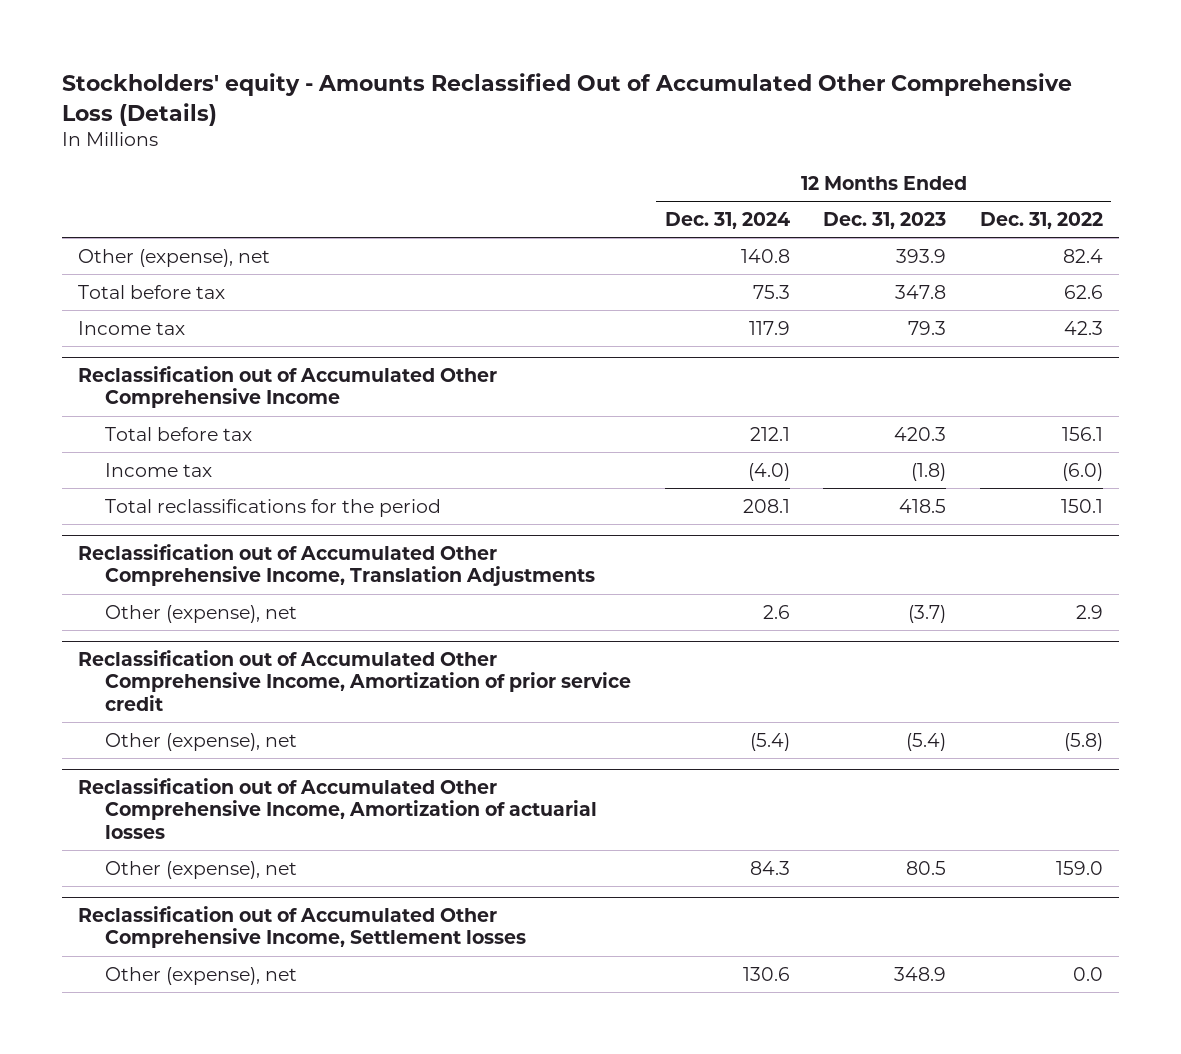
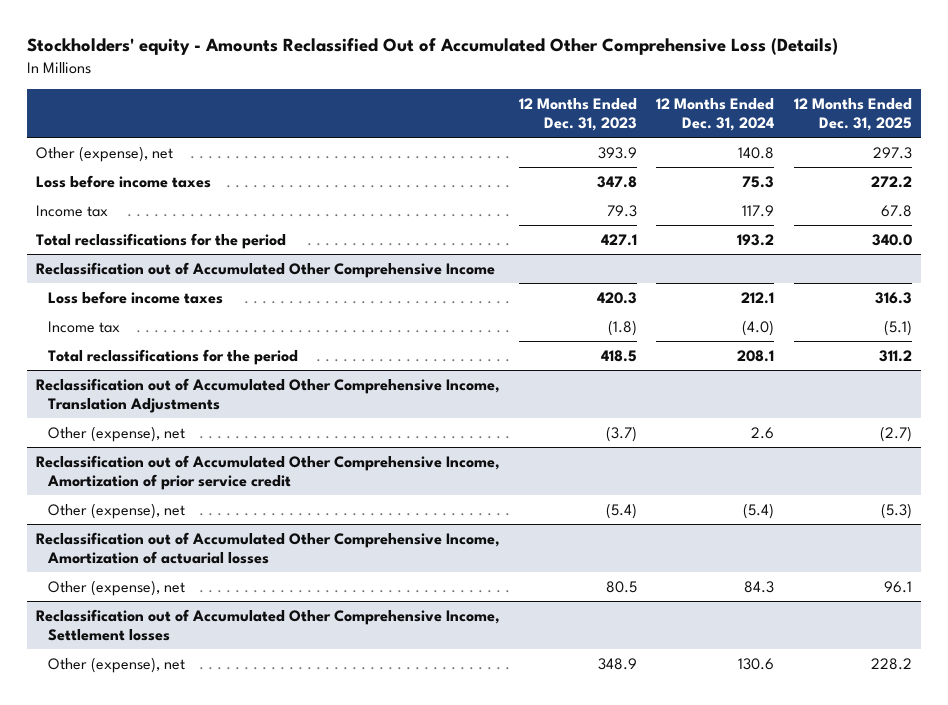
[979,212,1103,230] Dec. 31, 2022 -> none
none -> [793,97,912,132] 12 Months Ended Dec. 31, 2025
[78,284,226,299] Total before tax -> [36,174,212,188] Loss before income taxes
none -> [36,232,287,249] Total reclassifications for the period
[105,426,253,441] Total before tax -> [47,290,223,304] Loss before income taxes

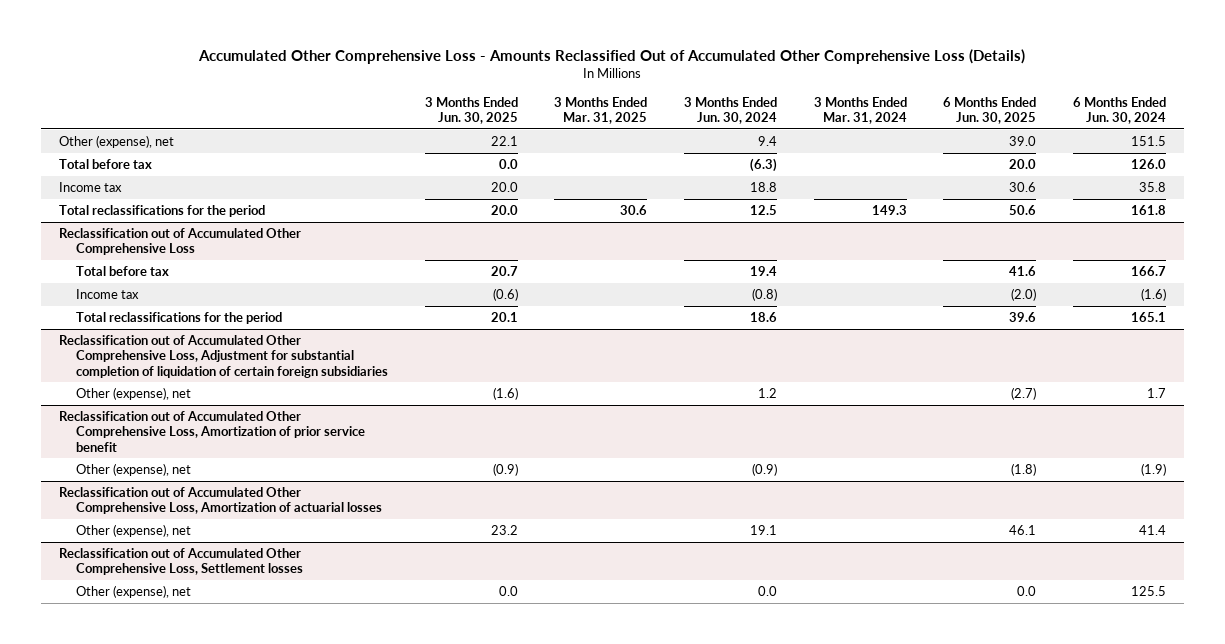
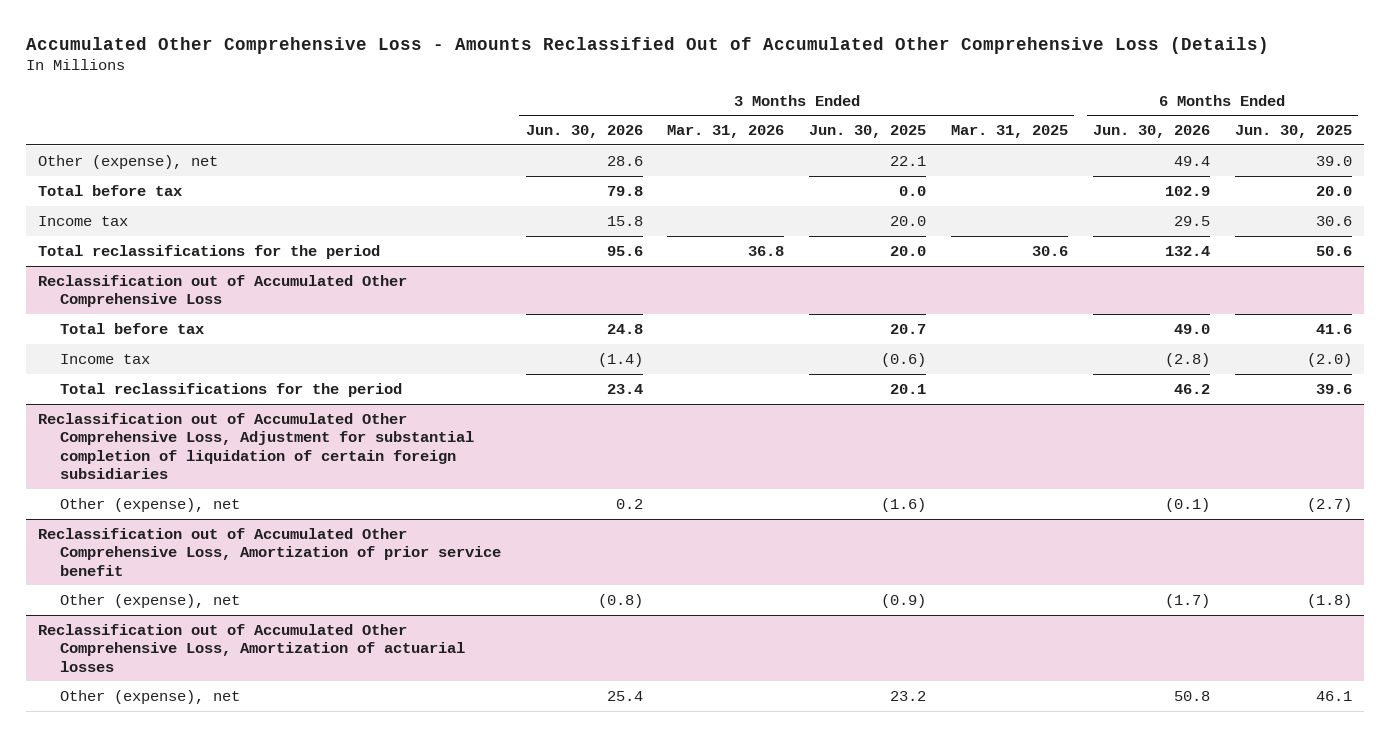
[683,96,777,125] 3 Months Ended Jun. 30, 2024 -> none
[813,96,907,125] 3 Months Ended Mar. 31, 2024 -> none
[1072,96,1166,125] 6 Months Ended Jun. 30, 2024 -> none
none -> [525,125,643,139] Jun. 30, 2026
none -> [667,125,785,139] Mar. 31, 2026
none -> [1093,125,1211,139] Jun. 30, 2026
[59,547,304,576] Reclassification out of Accumulated Other Comprehensive Loss, Settlement losses -> none
[76,584,192,598] Other (expense), net -> none

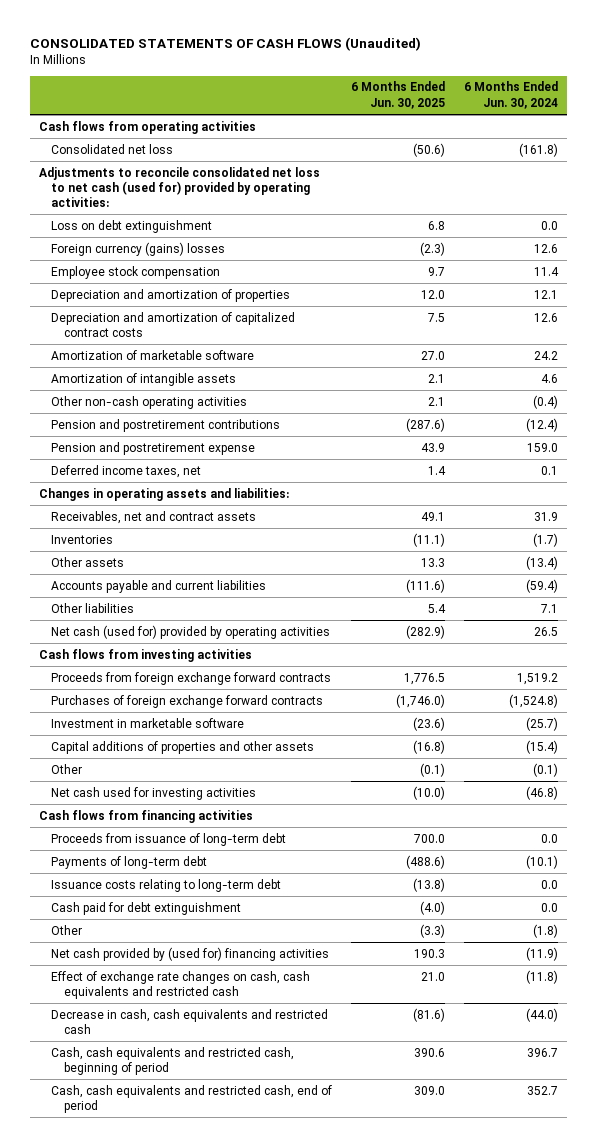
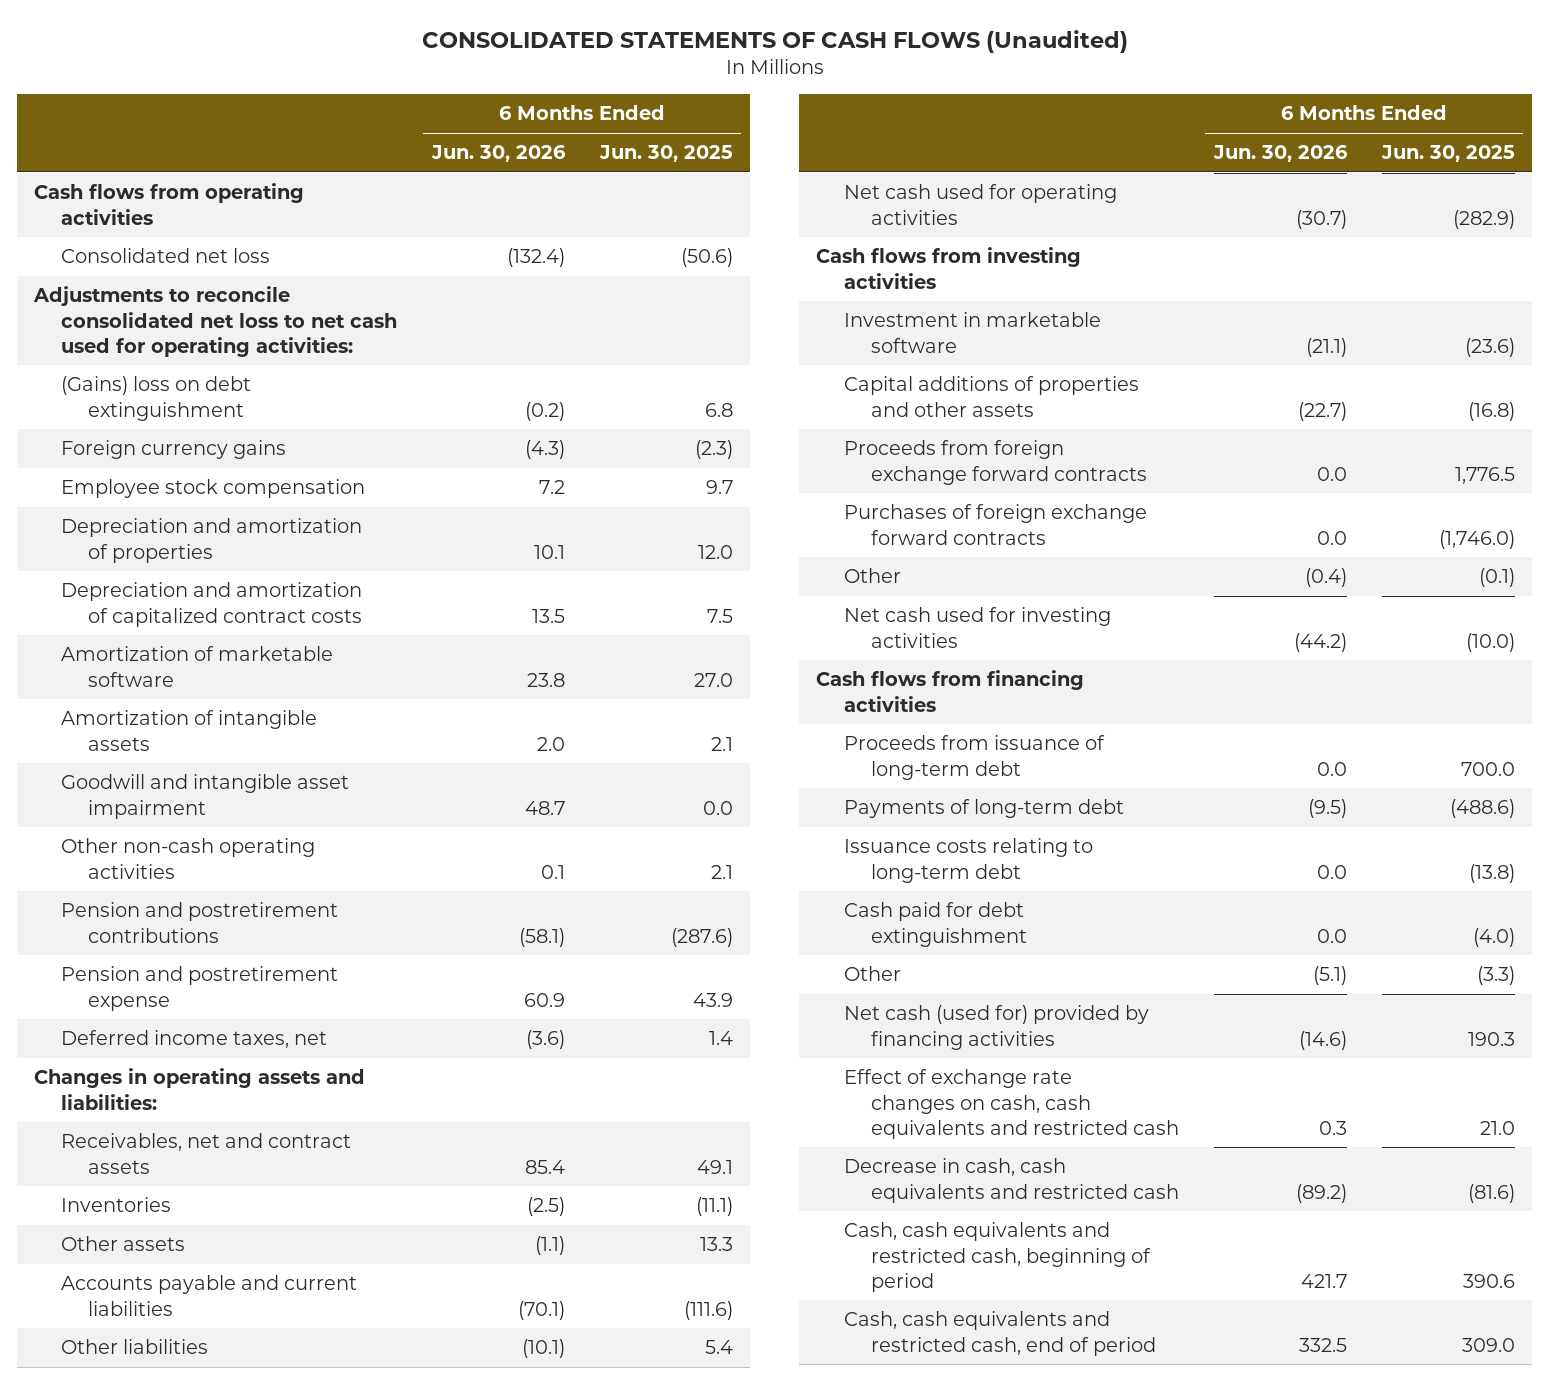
[464,81,559,109] 6 Months Ended Jun. 30, 2024 -> none
none -> [430,145,566,163] Jun. 30, 2026
[39,166,321,208] Adjustments to reconcile consolidated net loss to net cash (used for) provided by operating activities: -> [33,286,398,357] Adjustments to reconcile consolidated net loss to net cash used for operating activities:
[51,219,213,233] Loss on debt extinguishment -> [61,376,252,421] (Gains) loss on debt extinguishment
[51,241,226,256] Foreign currency (gains) losses -> [61,440,287,460] Foreign currency gains
none -> [61,774,350,819] Goodwill and intangible asset impairment
[51,624,331,639] Net cash (used for) provided by operating activities -> [843,184,1117,225] Net cash used for operating activities
[51,671,332,685] Proceeds from foreign exchange forward contracts -> [843,440,1147,485] Proceeds from foreign exchange forward contracts
[51,694,324,708] Purchases of foreign exchange forward contracts -> [843,504,1147,545] Purchases of foreign exchange forward contracts
[51,946,330,961] Net cash provided by (used for) financing activities -> [843,1005,1149,1050] Net cash (used for) provided by financing activities

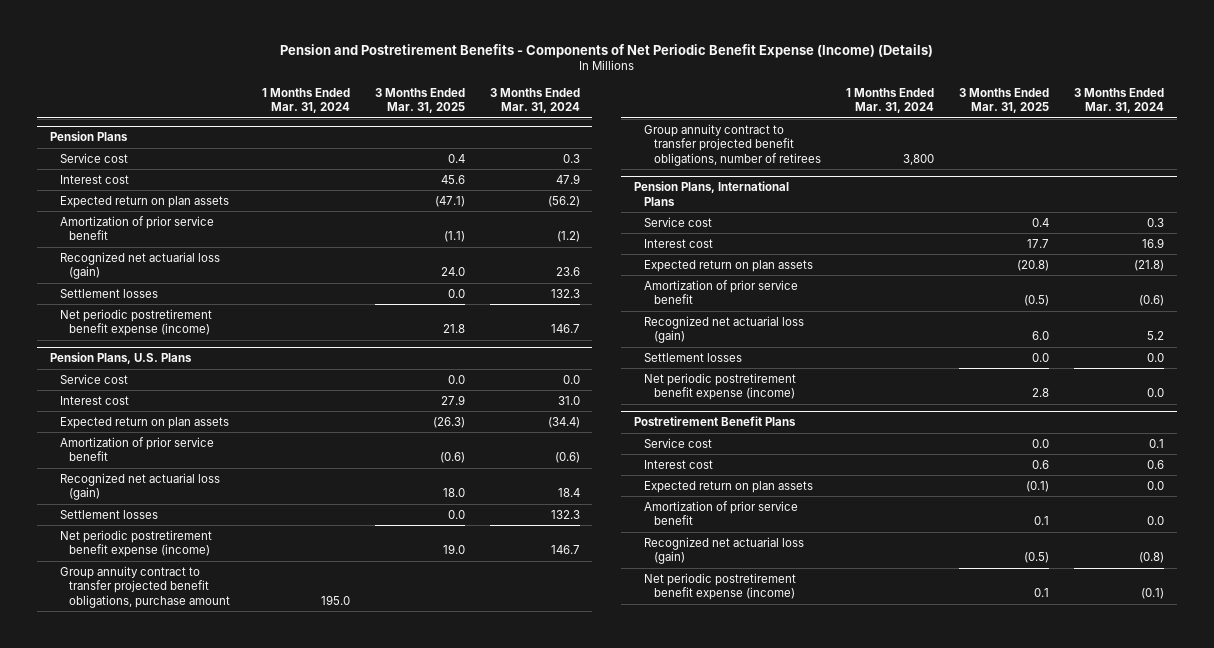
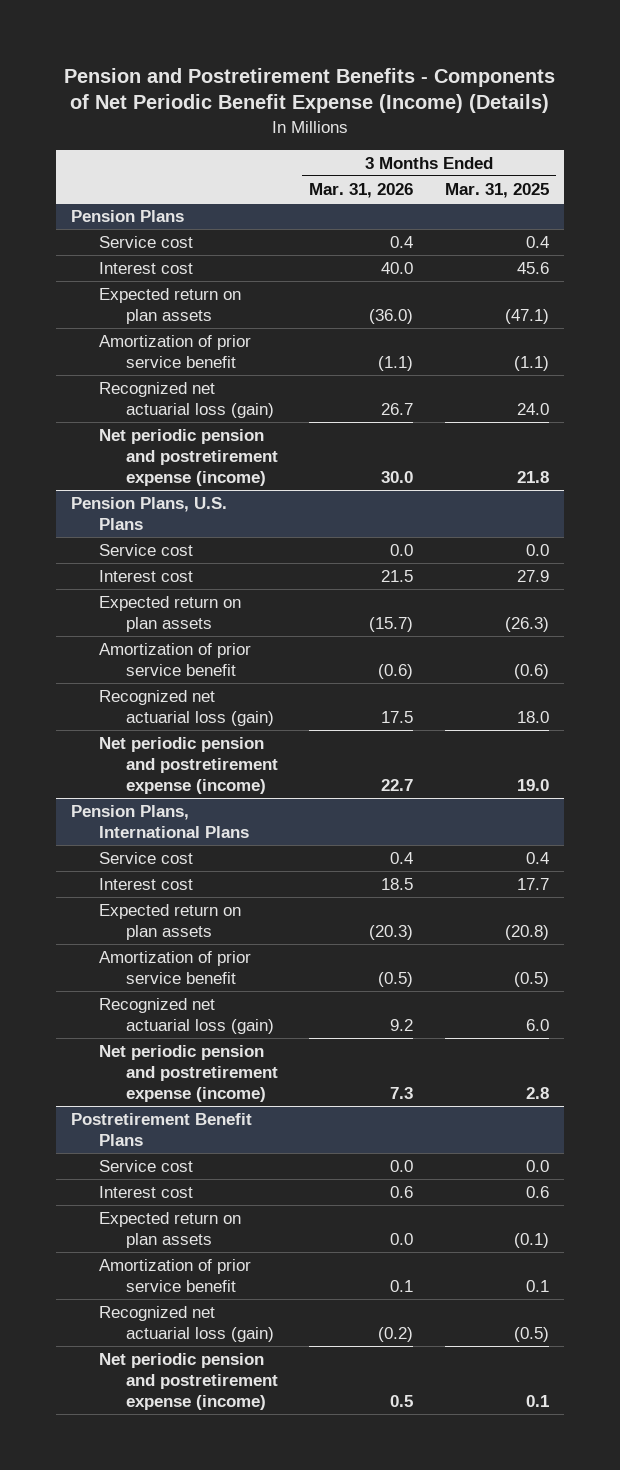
[261,87,350,114] 1 Months Ended Mar. 31, 2024 -> none
[489,87,580,114] 3 Months Ended Mar. 31, 2024 -> none
none -> [309,182,414,198] Mar. 31, 2026
[59,288,158,298] Settlement losses -> none
[59,308,212,337] Net periodic postretirement benefit expense (income) -> [98,429,279,487] Net periodic pension and postretirement expense (income)
[59,509,158,519] Settlement losses -> none
[59,565,231,608] Group annuity contract to transfer projected benefit obligations, purchase amount -> none
[643,123,821,166] Group annuity contract to transfer projected benefit obligations, number of retirees -> none
[59,529,212,558] Net periodic postretirement benefit expense (income) -> [98,737,279,795] Net periodic pension and postretirement expense (income)
[643,352,742,362] Settlement losses -> none
[643,372,796,401] Net periodic postretirement benefit expense (income) -> [98,1045,279,1103] Net periodic pension and postretirement expense (income)
[643,572,796,601] Net periodic postretirement benefit expense (income) -> [98,1353,279,1411] Net periodic pension and postretirement expense (income)

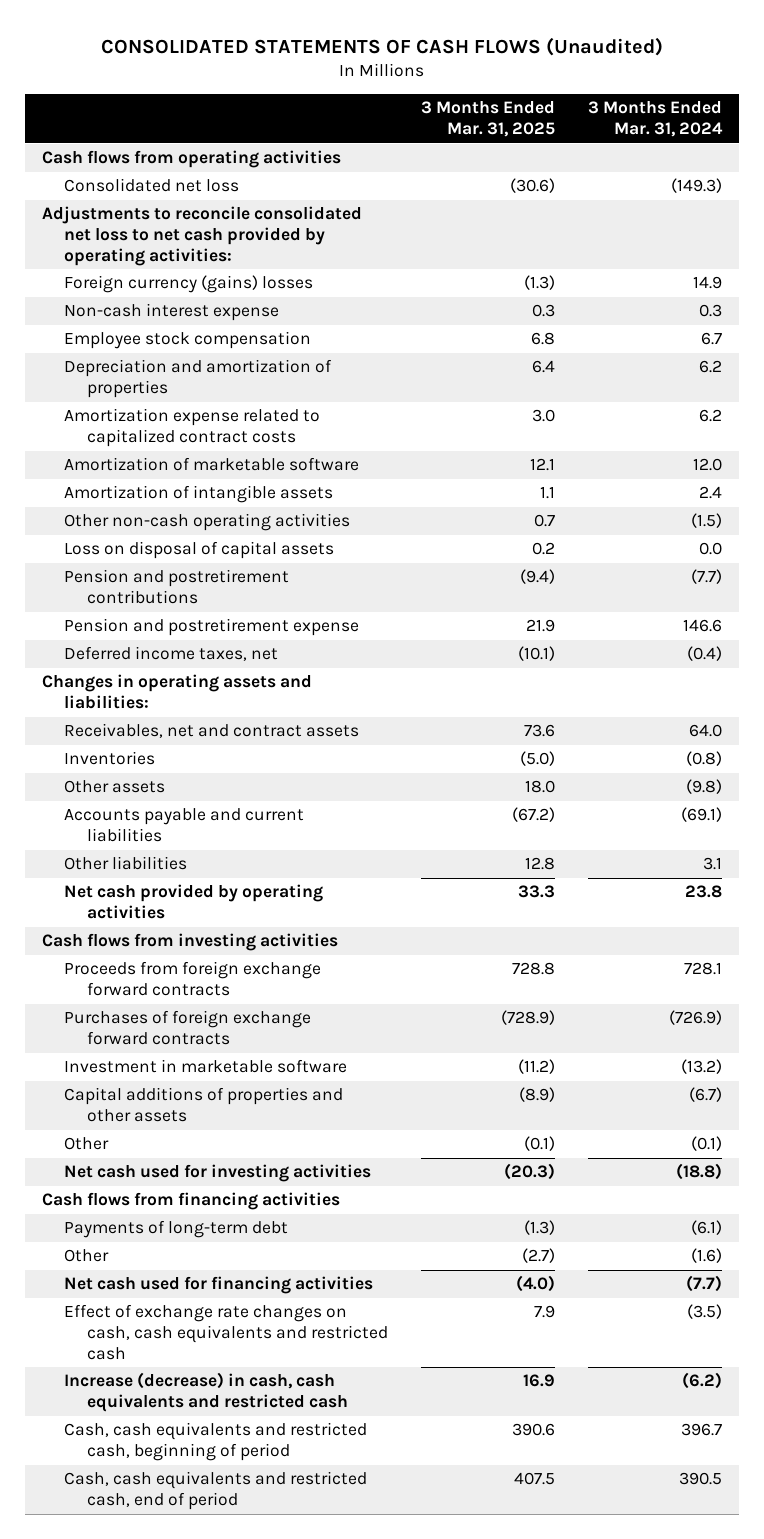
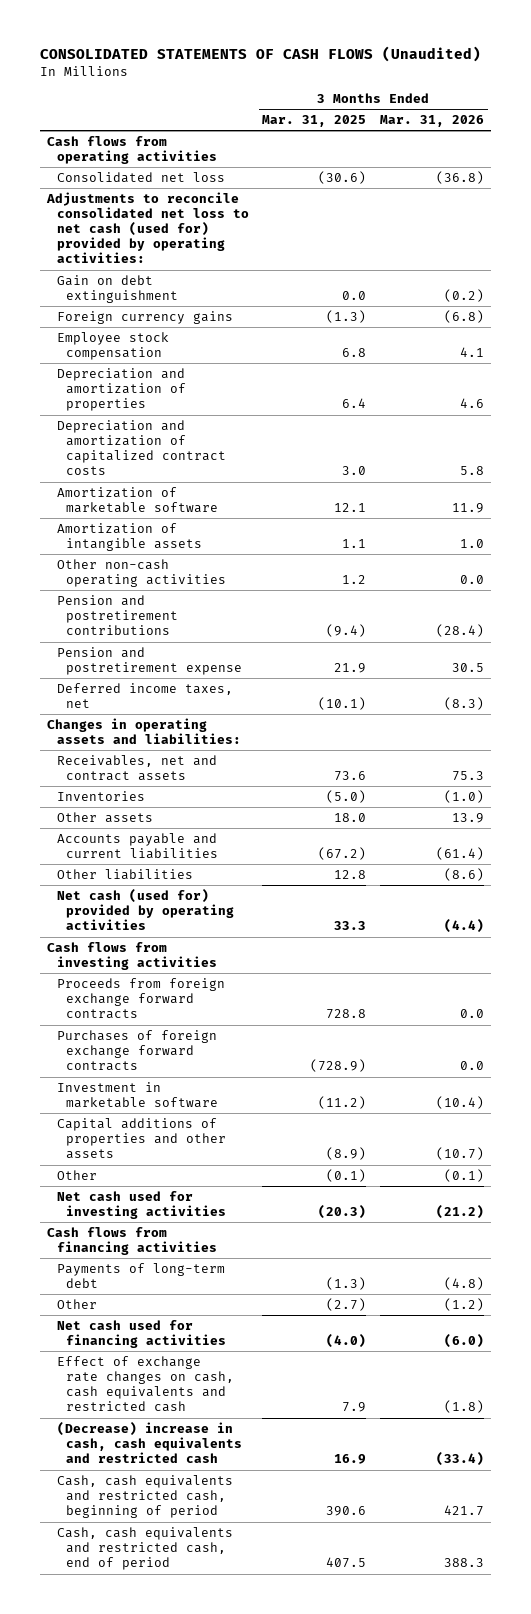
[588,101,724,138] 3 Months Ended Mar. 31, 2024 -> none
none -> [380,115,485,128] Mar. 31, 2026
[64,303,280,322] Non-cash interest expense -> none
[42,206,363,267] Adjustments to reconcile consolidated net loss to net cash provided by operating activities: -> [45,191,249,264] Adjustments to reconcile consolidated net loss to net cash (used for) provided by operating activities:
none -> [56,274,179,304] Gain on debt extinguishment
[64,275,314,294] Foreign currency (gains) losses -> [56,310,233,324] Foreign currency gains
[64,408,321,448] Amortization expense related to capitalized contract costs -> [56,419,227,476] Depreciation and amortization of capitalized contract costs
[64,541,335,560] Loss on disposal of capital assets -> none
[533,514,555,528] 0.7 -> [342,575,367,585] 1.2
[64,884,324,920] Net cash provided by operating activities -> [56,888,235,931] Net cash (used for) provided by operating activities
[64,1372,348,1413] Increase (decrease) in cash, cash equivalents and restricted cash -> [56,1421,243,1464] (Decrease) increase in cash, cash equivalents and restricted cash

